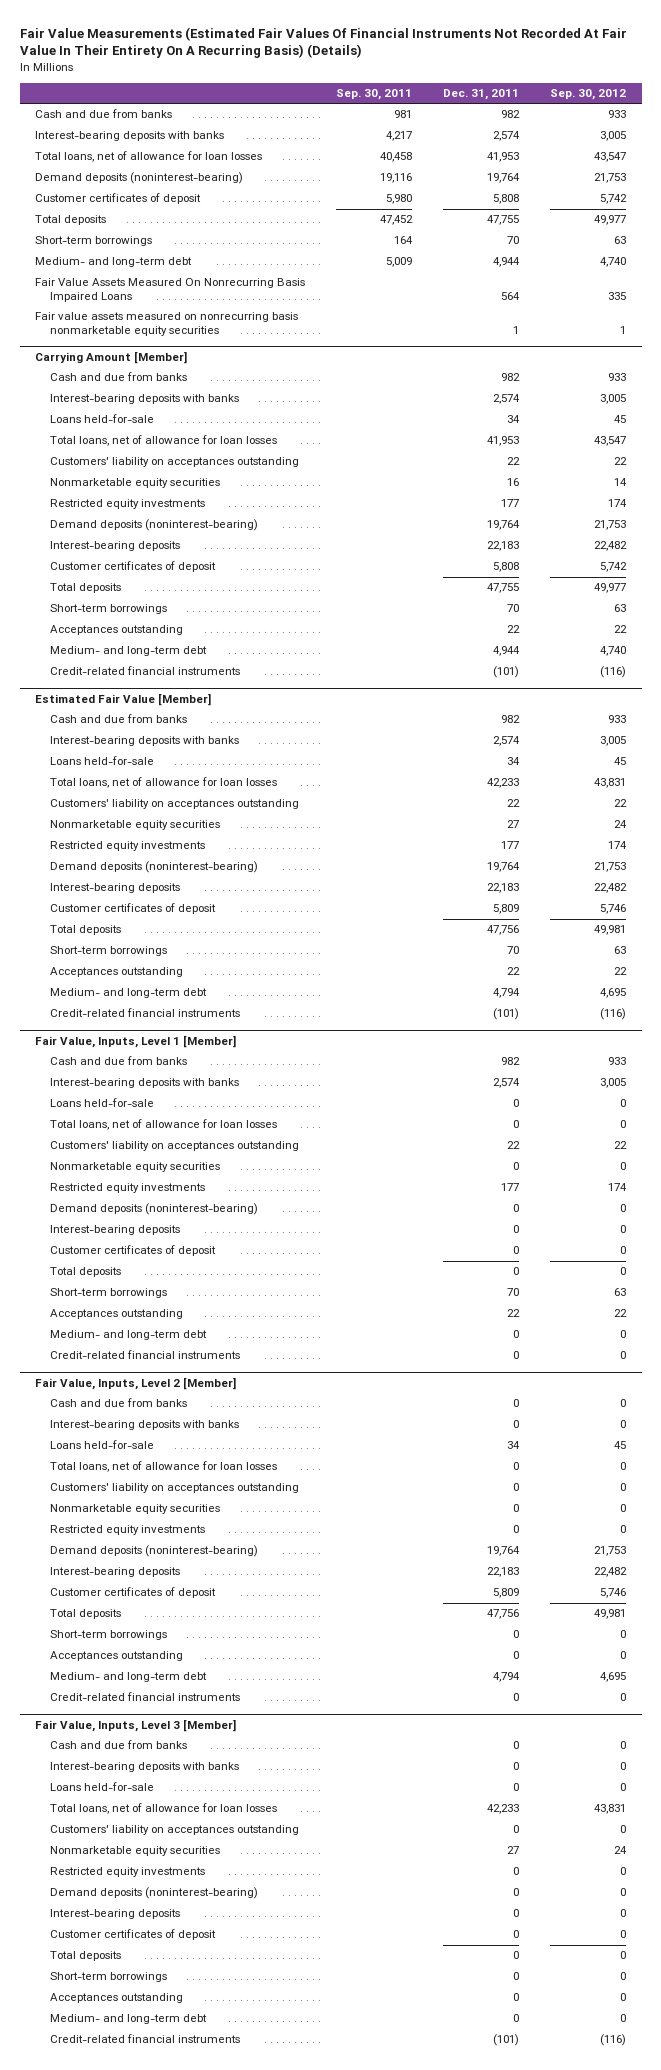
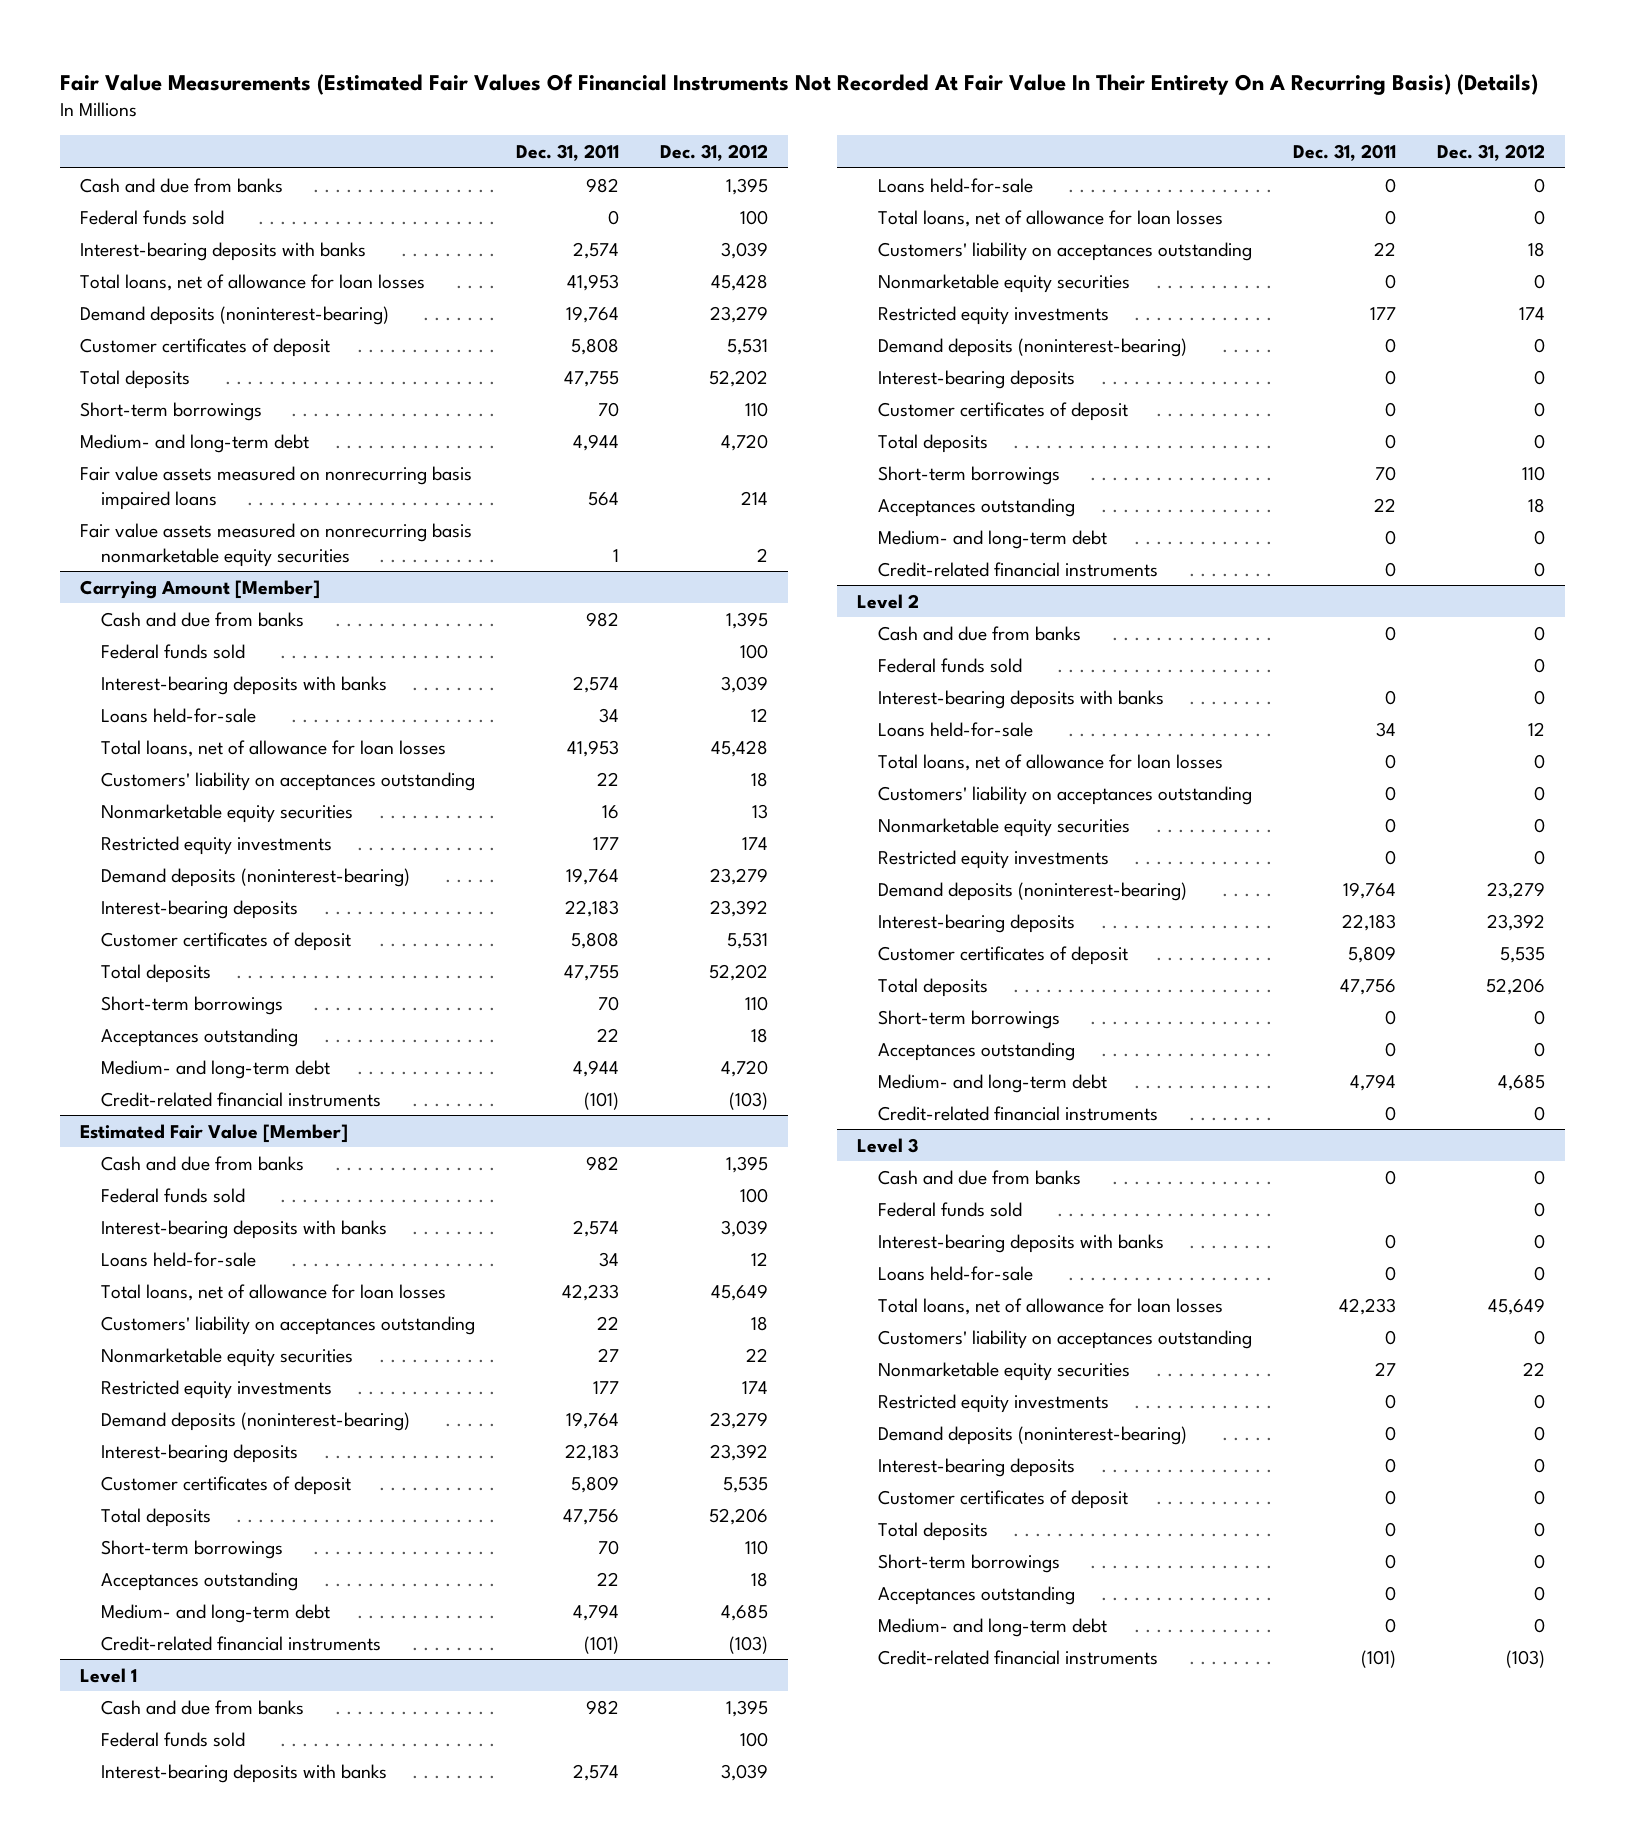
[336,88,413,100] Sep. 30, 2011 -> none
[550,88,627,100] Sep. 30, 2012 -> none
none -> [659,143,768,161] Dec. 31, 2012
none -> [79,209,224,225] Federal funds sold
[35,278,306,302] Fair Value Assets Measured On Nonrecurring Basis Impaired Loans -> [79,465,472,510] Fair value assets measured on nonrecurring basis impaired loans
none -> [100,643,245,659] Federal funds sold
none -> [100,1187,245,1203] Federal funds sold
[35,1035,237,1049] Fair Value, Inputs, Level 1 [Member] -> none
none -> [79,1667,137,1683] Level 1
none -> [100,1731,245,1747] Federal funds sold
[35,1377,237,1391] Fair Value, Inputs, Level 2 [Member] -> none
none -> [856,593,919,609] Level 2
none -> [877,657,1022,673] Federal funds sold
[35,1719,237,1733] Fair Value, Inputs, Level 3 [Member] -> none
none -> [856,1137,918,1153] Level 3
none -> [877,1201,1022,1217] Federal funds sold

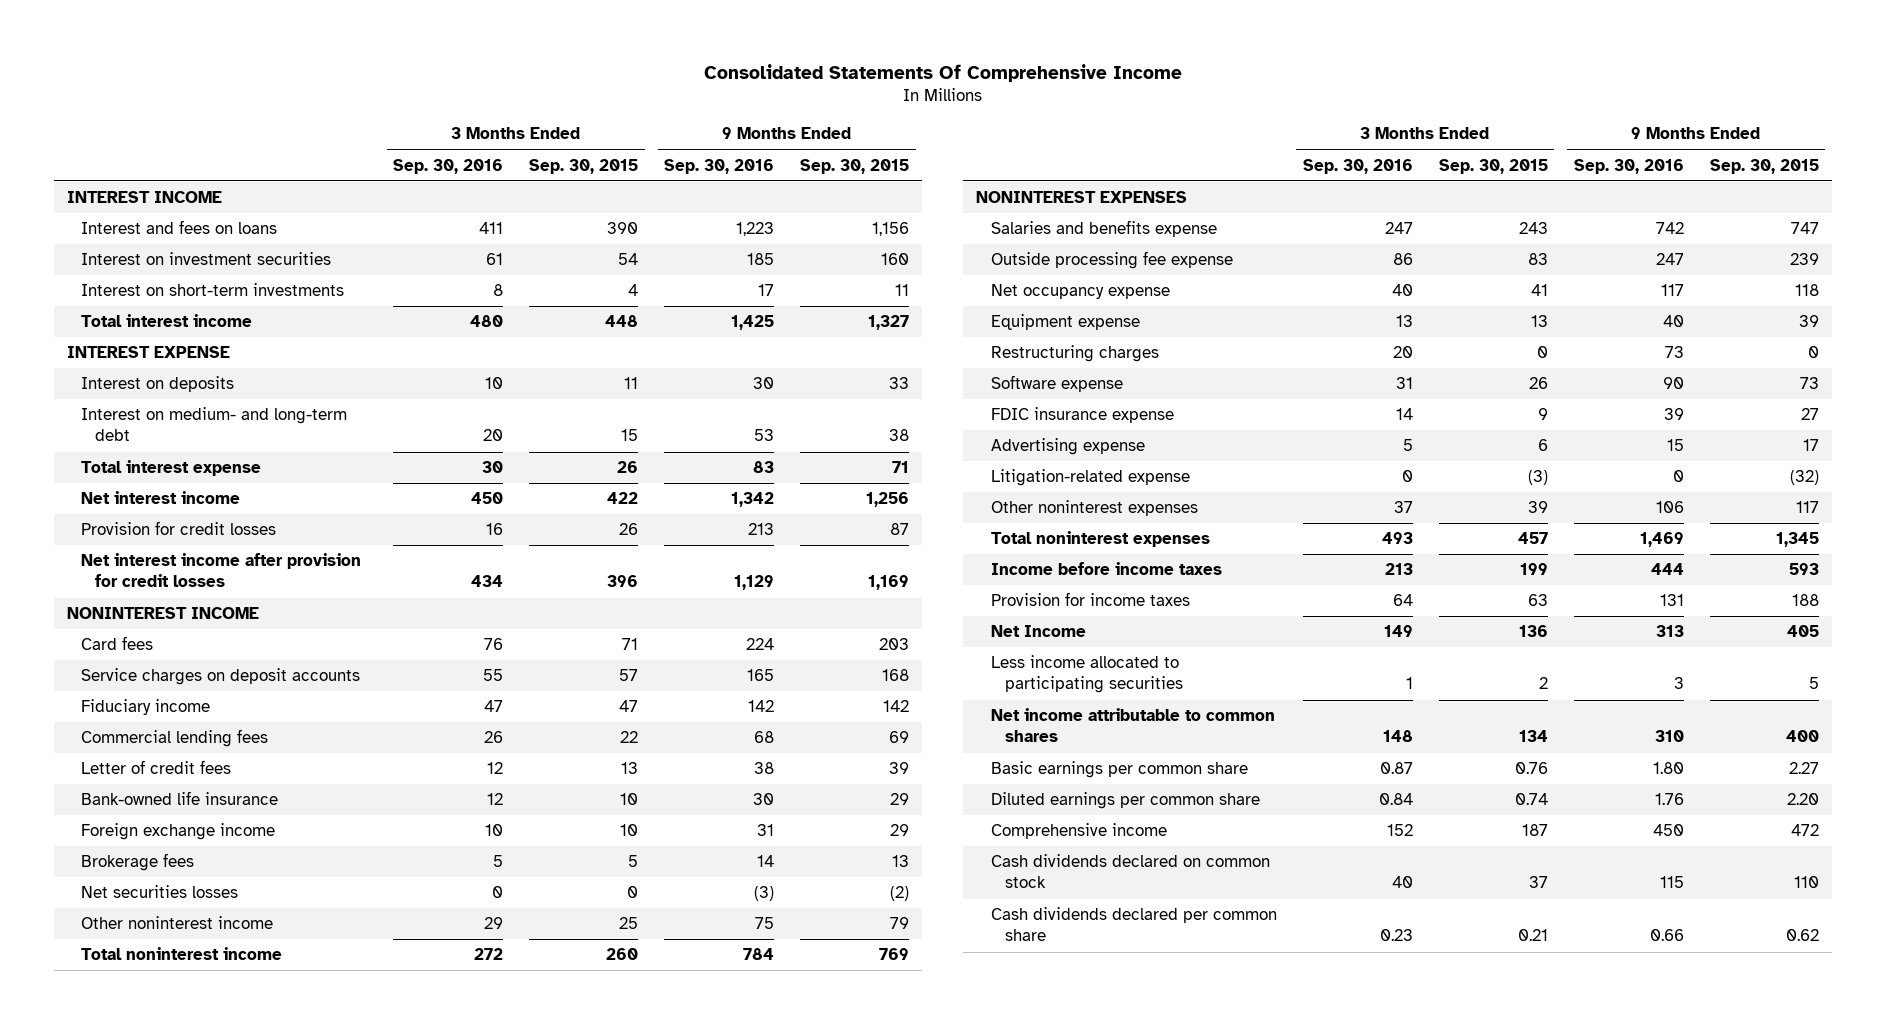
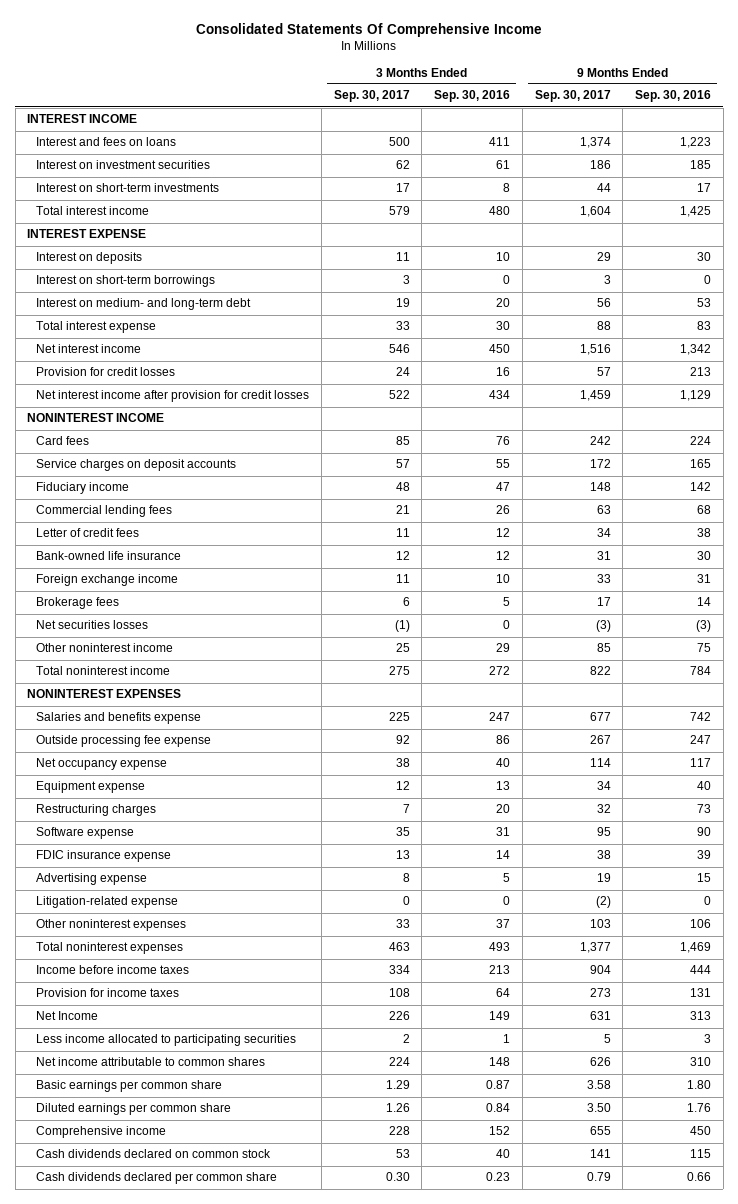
[529,158,639,174] Sep. 30, 2015 -> none
[800,158,910,174] Sep. 30, 2015 -> none
none -> [333,90,410,103] Sep. 30, 2017
none -> [534,90,611,103] Sep. 30, 2017
none -> [36,275,216,288] Interest on short-term borrowings

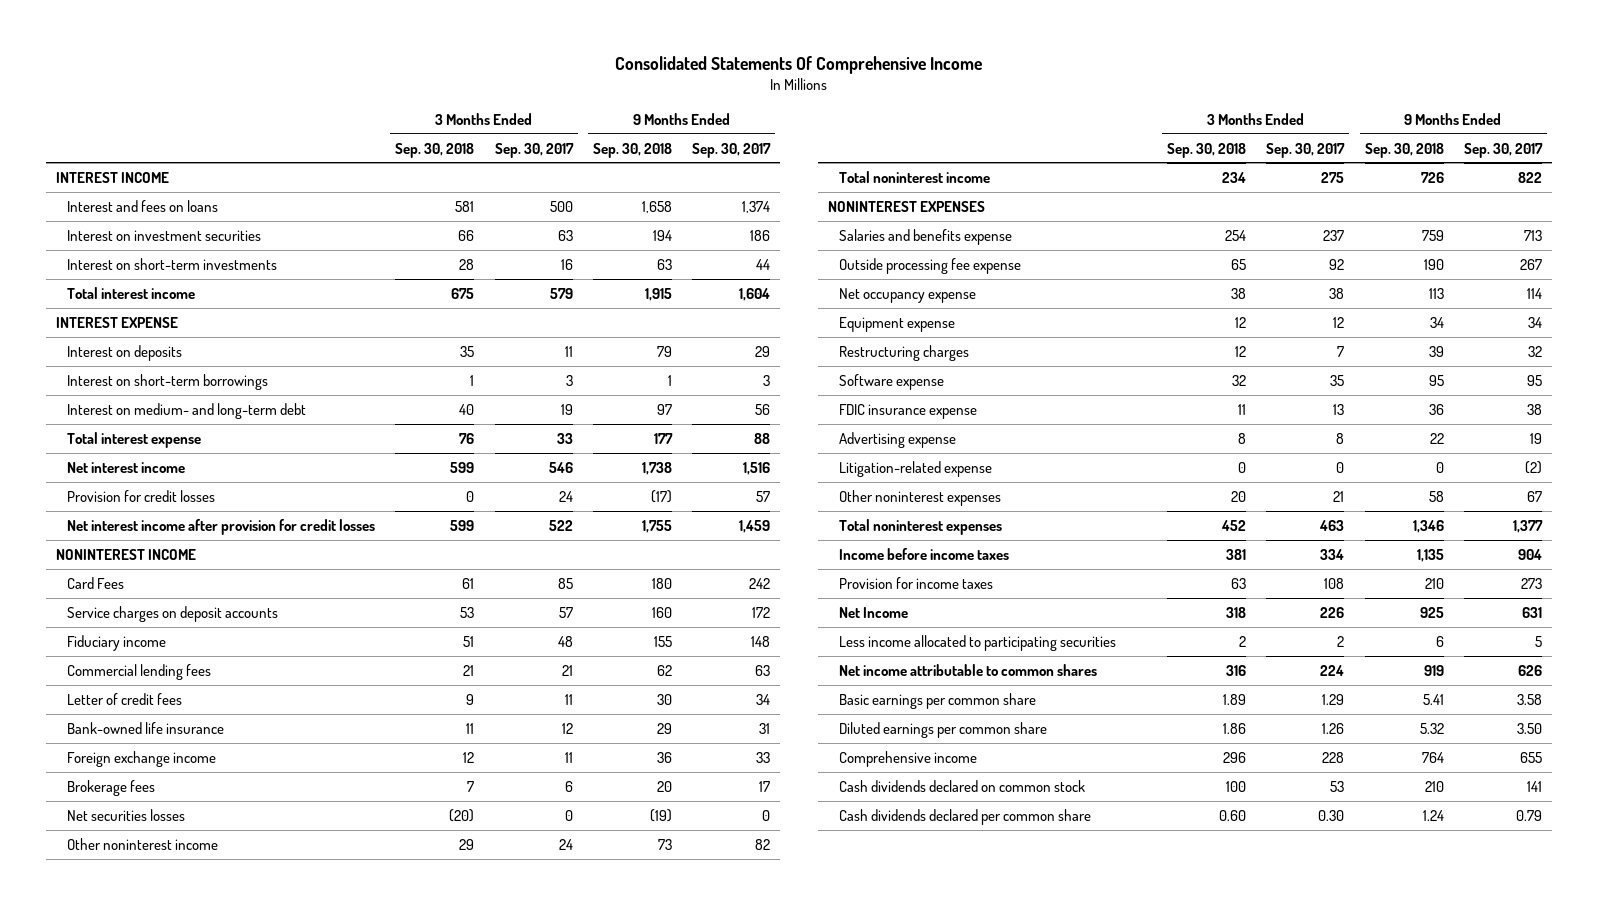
[434,90,511,103] Sep. 30, 2016 -> none
[634,90,711,103] Sep. 30, 2016 -> none
none -> [395,142,475,158] Sep. 30, 2018
none -> [592,142,672,158] Sep. 30, 2018
[395,160,410,170] 62 -> [557,229,573,241] 63
[395,183,410,193] 17 -> [560,258,573,270] 16
[36,436,90,446] Card fees -> [67,576,125,589] Card Fees
[394,620,410,633] (1) -> [564,809,573,821] 0
[595,620,611,633] (3) -> [762,809,771,821] 0
[395,643,410,653] 25 -> [558,838,573,850] 24
[596,643,611,653] 85 -> [755,838,771,850] 82
[388,712,410,722] 225 -> [1323,229,1345,241] 237
[589,712,611,722] 677 -> [1523,229,1542,241] 713
[395,919,410,929] 33 -> [1333,490,1345,502] 21
[589,919,611,929] 103 -> [1526,490,1542,502] 67

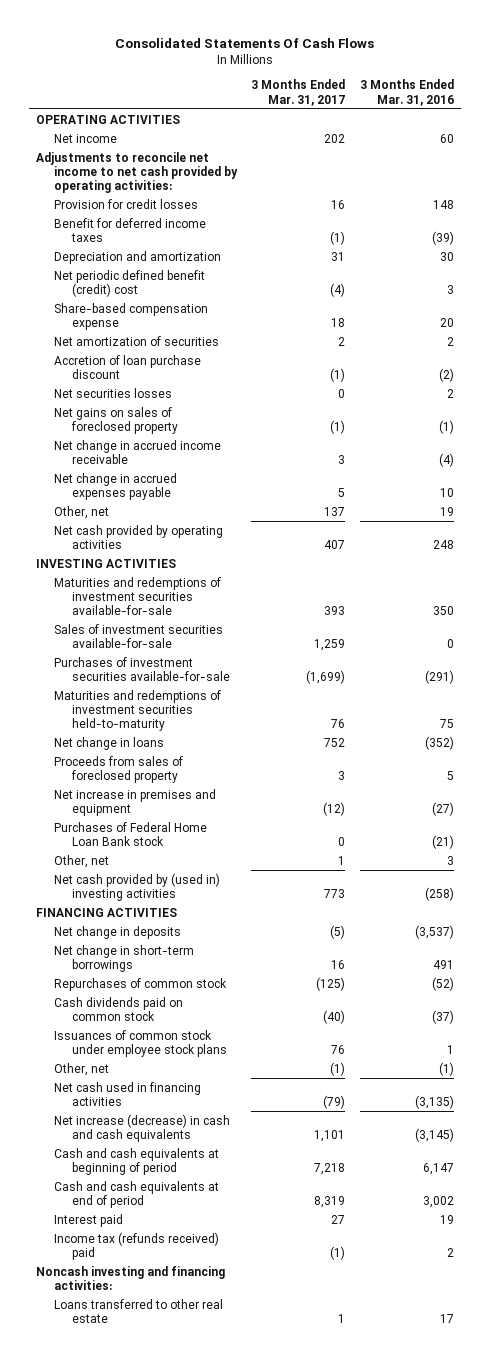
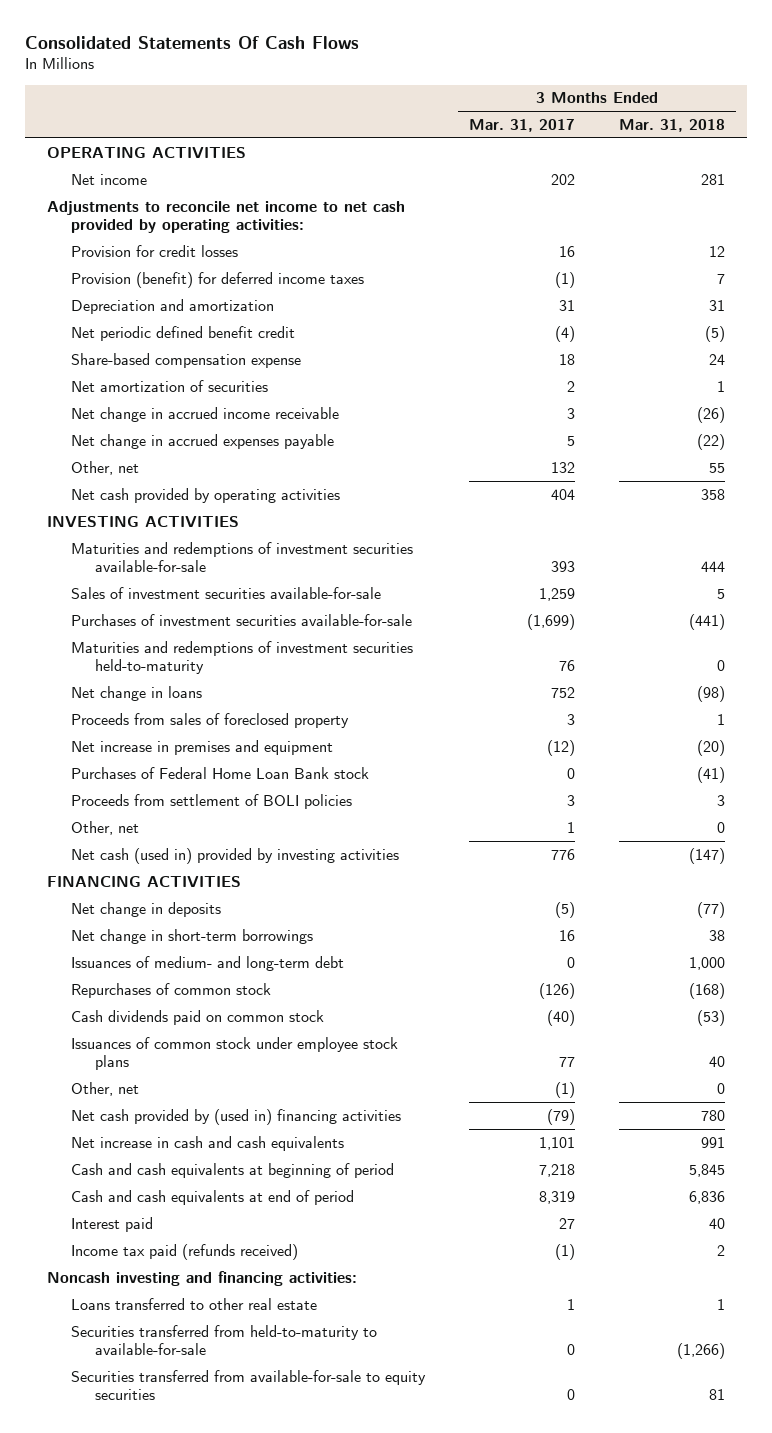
[359,79,454,106] 3 Months Ended Mar. 31, 2016 -> none
none -> [618,118,725,132] Mar. 31, 2018
[54,217,207,242] Benefit for deferred income taxes -> [71,271,365,288] Provision (benefit) for deferred income taxes
[54,269,206,297] Net periodic defined benefit (credit) cost -> [71,325,296,341] Net periodic defined benefit credit
[54,354,202,379] Accretion of loan purchase discount -> none
[54,387,173,398] Net securities losses -> none
[54,406,178,434] Net gains on sales of foreclosed property -> none
[324,506,346,516] 137 -> [551,461,576,473] 132
[324,539,346,549] 407 -> [551,488,576,500] 404
none -> [71,793,353,809] Proceeds from settlement of BOLI policies
[54,872,221,901] Net cash provided by (used in) investing activities -> [71,847,400,864] Net cash (used in) provided by investing activities
[324,888,346,898] 773 -> [551,848,576,860] 776
none -> [71,955,345,971] Issuances of medium- and long-term debt
[316,976,346,991] (125) -> [539,982,576,999] (126)
[331,1044,346,1054] 76 -> [559,1057,576,1068] 77
[54,1081,202,1106] Net cash used in financing activities -> [71,1108,402,1125] Net cash provided by (used in) financing activities
[54,1113,231,1142] Net increase (decrease) in cash and cash equivalents -> [71,1135,345,1151] Net increase in cash and cash equivalents
[54,1231,220,1260] Income tax (refunds received) paid -> [71,1243,299,1260] Income tax paid (refunds received)
none -> [71,1324,378,1356] Securities transferred from held-to-maturity to available-for-sale
none -> [71,1369,427,1401] Securities transferred from available-for-sale to equity securities

